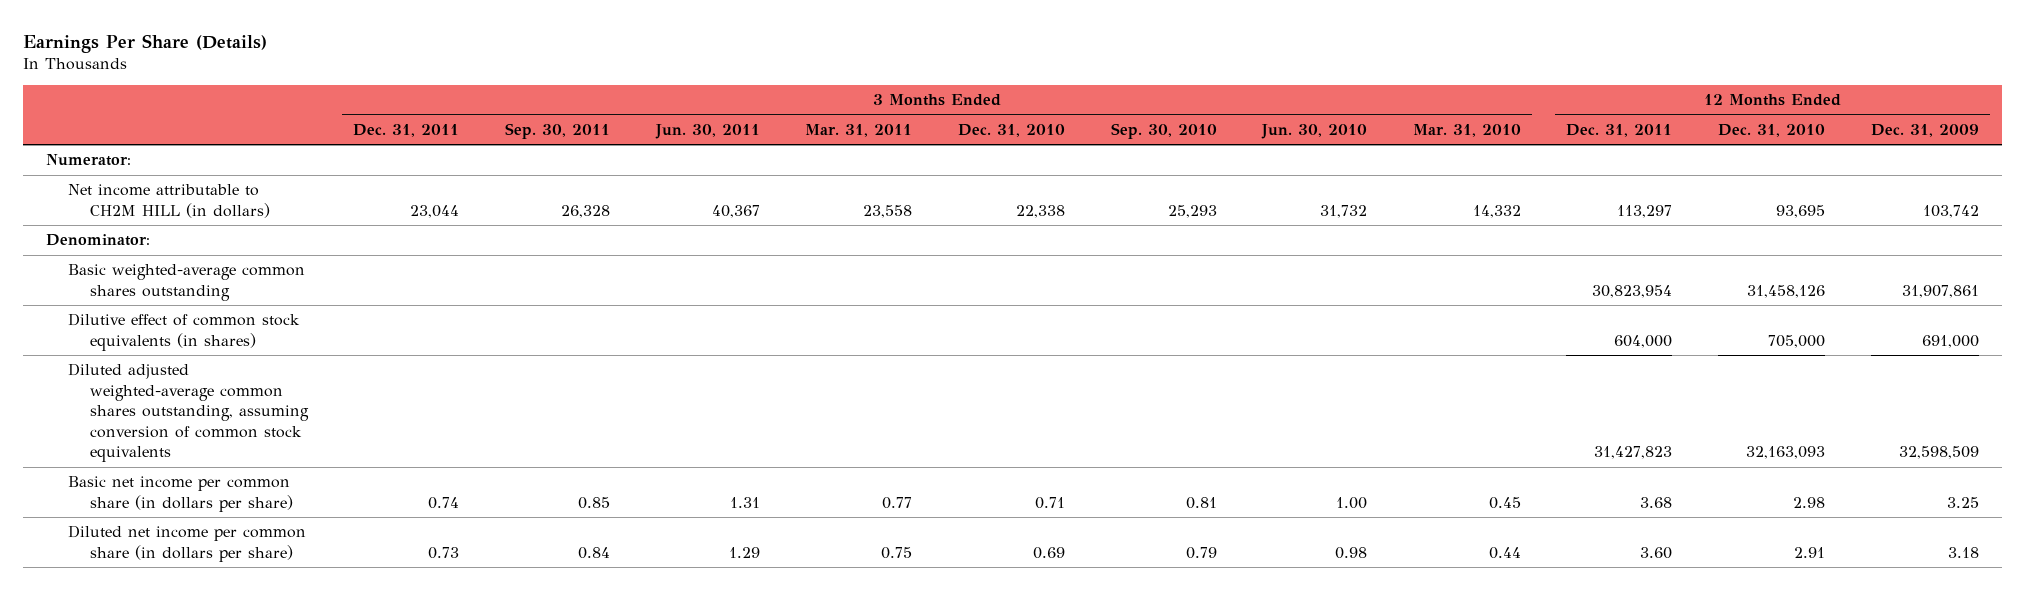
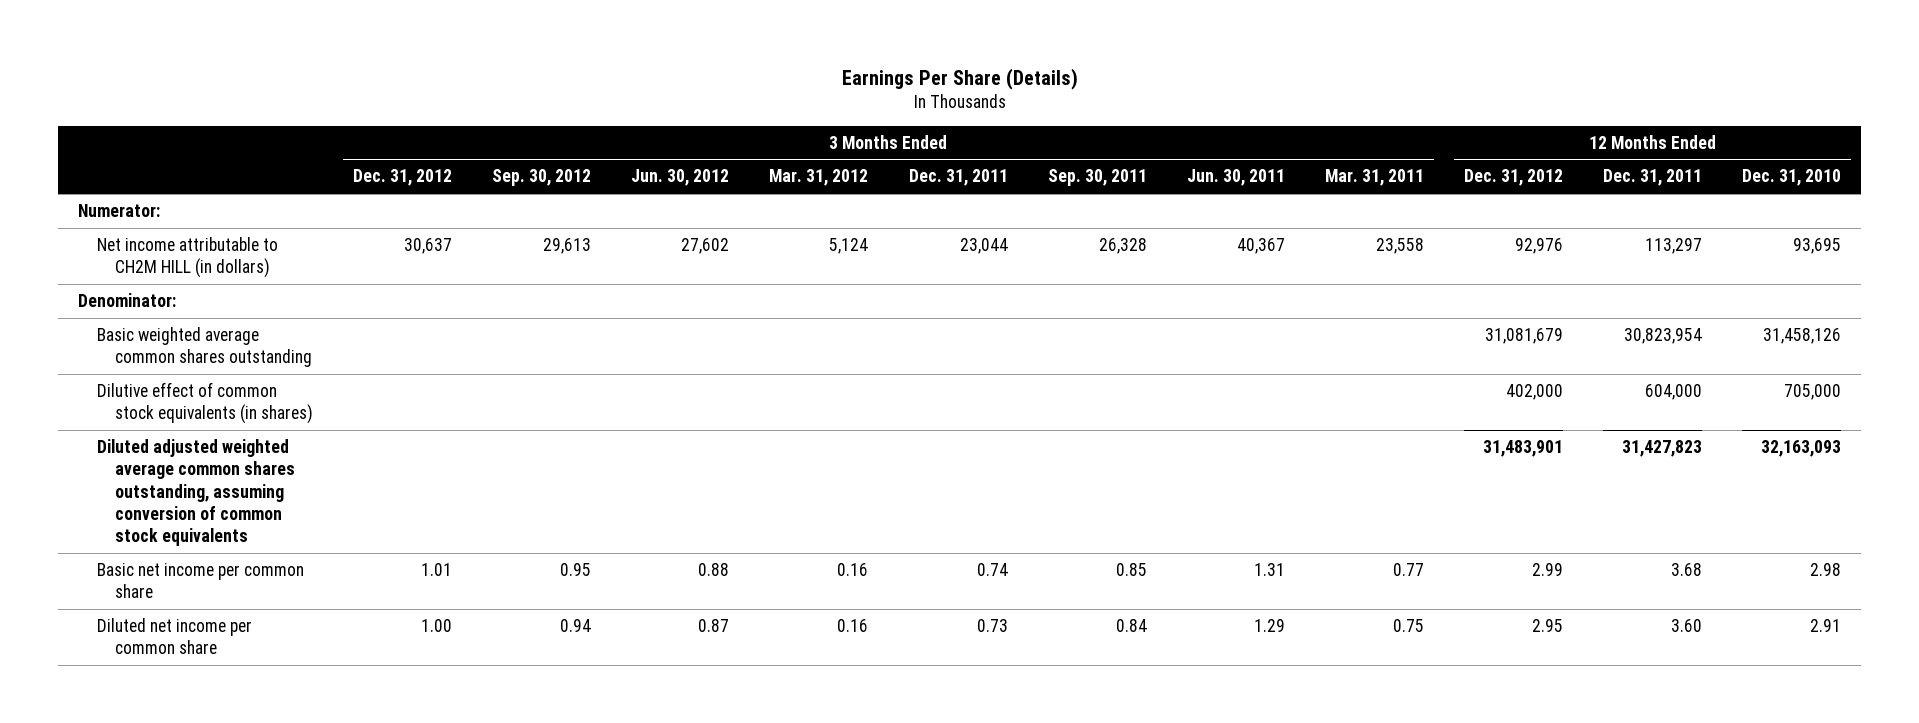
[957,123,1065,137] Dec. 31, 2010 -> none
[1110,122,1217,139] Sep. 30, 2010 -> none
[1261,123,1368,139] Jun. 30, 2010 -> none
[1412,123,1521,137] Mar. 31, 2010 -> none
[1870,123,1979,137] Dec. 31, 2009 -> none
none -> [353,169,453,187] Dec. 31, 2012
none -> [492,169,592,187] Sep. 30, 2012
none -> [631,169,730,187] Jun. 30, 2012
none -> [769,169,869,187] Mar. 31, 2012
none -> [1464,169,1564,187] Dec. 31, 2012
[67,264,305,301] Basic weighted-average common shares outstanding -> [96,327,312,368] Basic weighted average common shares outstanding
[67,363,309,463] Diluted adjusted weighted-average common shares outstanding, assuming conversion of common stock equivalents -> [96,439,295,547] Diluted adjusted weighted average common shares outstanding, assuming conversion of common stock equivalents
[67,476,293,512] Basic net income per common share (in dollars per share) -> [96,563,304,599] Basic net income per common share
[67,525,306,562] Diluted net income per common share (in dollars per share) -> [96,618,252,655] Diluted net income per common share

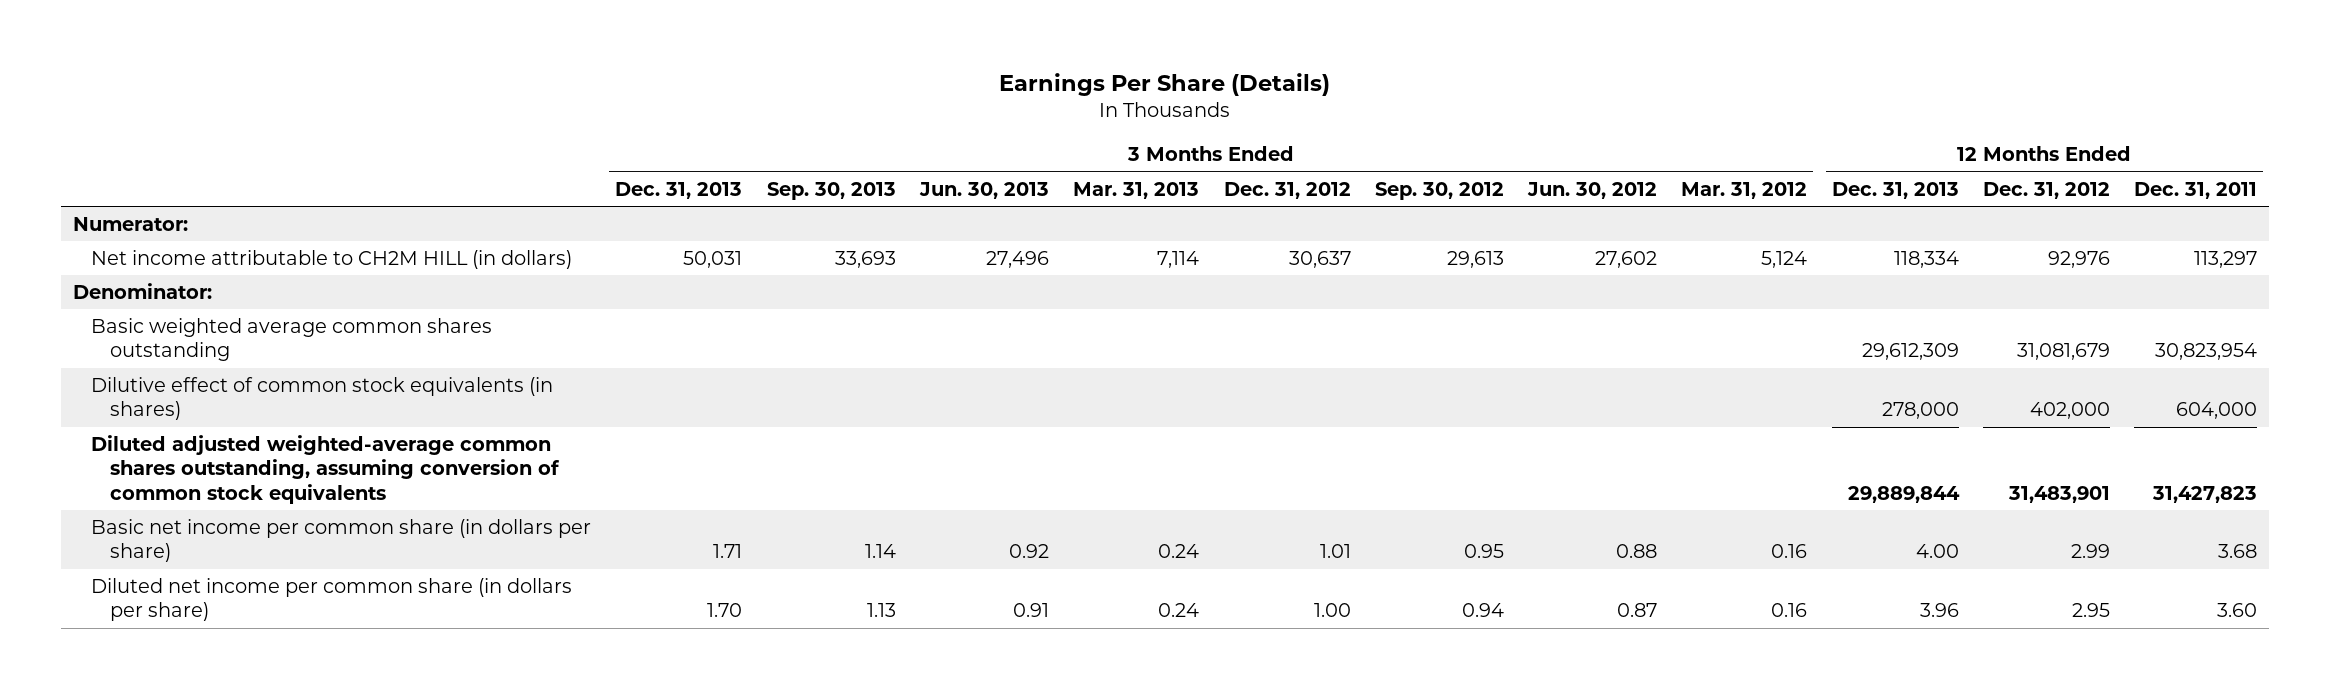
[908,169,1008,187] Dec. 31, 2011 -> none
[1047,169,1147,187] Sep. 30, 2011 -> none
[1186,169,1285,187] Jun. 30, 2011 -> none
[1324,169,1424,187] Mar. 31, 2011 -> none
[1742,169,1842,187] Dec. 31, 2010 -> none
none -> [615,181,743,199] Dec. 31, 2013
none -> [766,181,896,200] Sep. 30, 2013
none -> [919,181,1050,199] Jun. 30, 2013
none -> [1073,181,1200,199] Mar. 31, 2013
none -> [1831,181,1959,199] Dec. 31, 2013
[96,439,295,547] Diluted adjusted weighted average common shares outstanding, assuming conversion of common stock equivalents -> [91,435,560,504] Diluted adjusted weighted-average common shares outstanding, assuming conversion of common stock equivalents
[96,563,304,599] Basic net income per common share -> [91,519,592,563] Basic net income per common share (in dollars per share)
[96,618,252,655] Diluted net income per common share -> [91,578,573,622] Diluted net income per common share (in dollars per share)

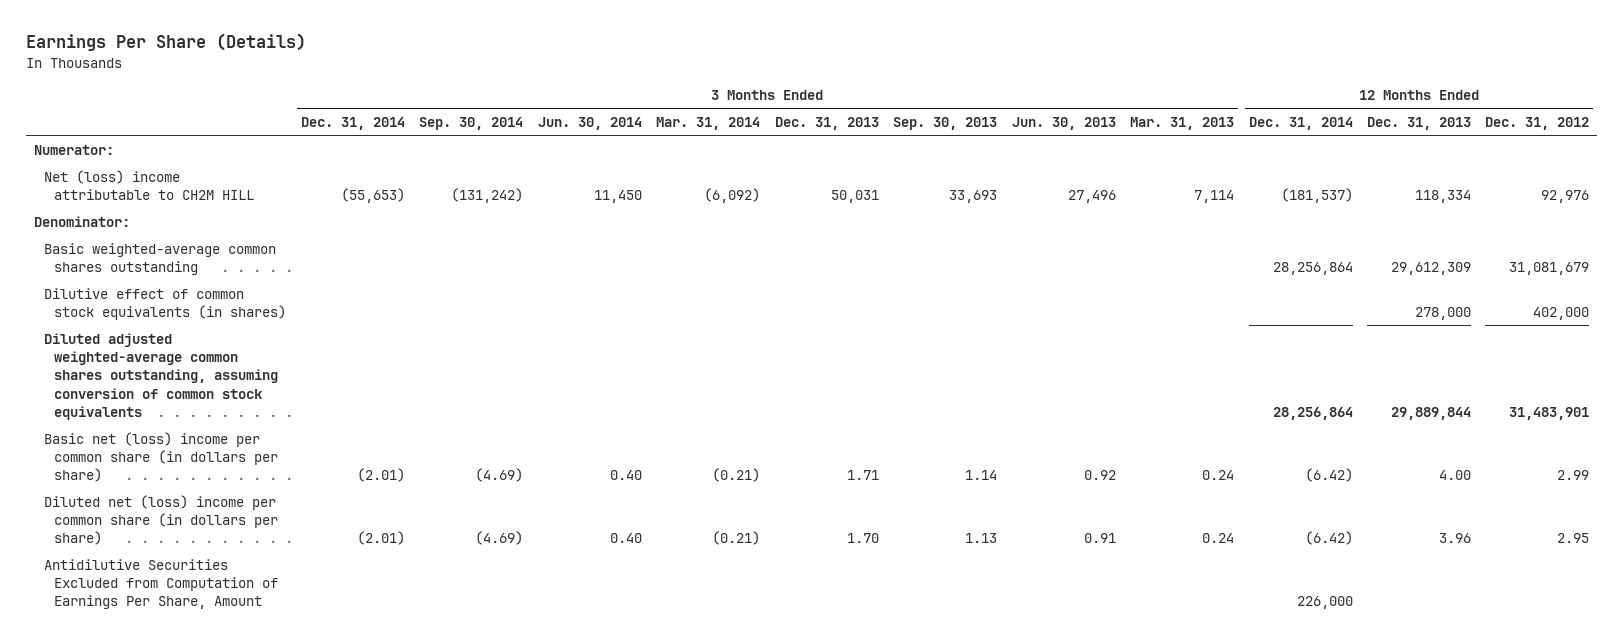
[1223,181,1351,199] Dec. 31, 2012 -> none
[1374,181,1504,200] Sep. 30, 2012 -> none
[1527,181,1658,199] Jun. 30, 2012 -> none
[1681,181,1808,199] Mar. 31, 2012 -> none
[2134,181,2258,199] Dec. 31, 2011 -> none
none -> [300,116,405,130] Dec. 31, 2014
none -> [419,116,524,130] Sep. 30, 2014
none -> [537,116,642,130] Jun. 30, 2014
none -> [656,116,761,130] Mar. 31, 2014
none -> [1248,116,1353,130] Dec. 31, 2014
[91,250,573,270] Net income attributable to CH2M HILL (in dollars) -> [43,169,255,200] Net (loss) income attributable to CH2M HILL
[91,318,493,362] Basic weighted average common shares outstanding -> [43,242,276,275] Basic weighted-average common shares outstanding
[91,519,592,563] Basic net income per common share (in dollars per share) -> [43,431,279,483] Basic net (loss) income per common share (in dollars per share)
[91,578,573,622] Diluted net income per common share (in dollars per share) -> [43,494,279,546] Diluted net (loss) income per common share (in dollars per share)
none -> [43,558,279,610] Antidilutive Securities Excluded from Computation of Earnings Per Share, Amount

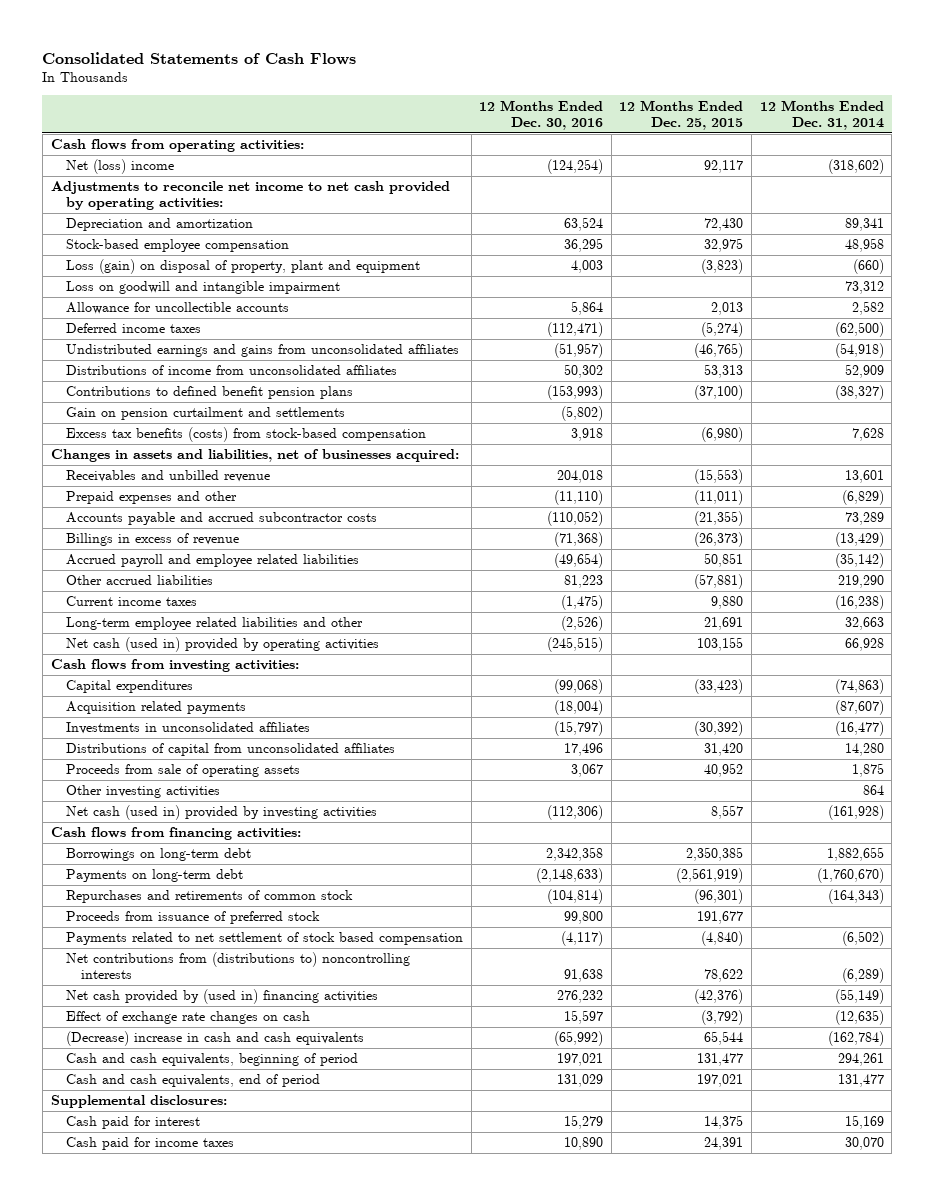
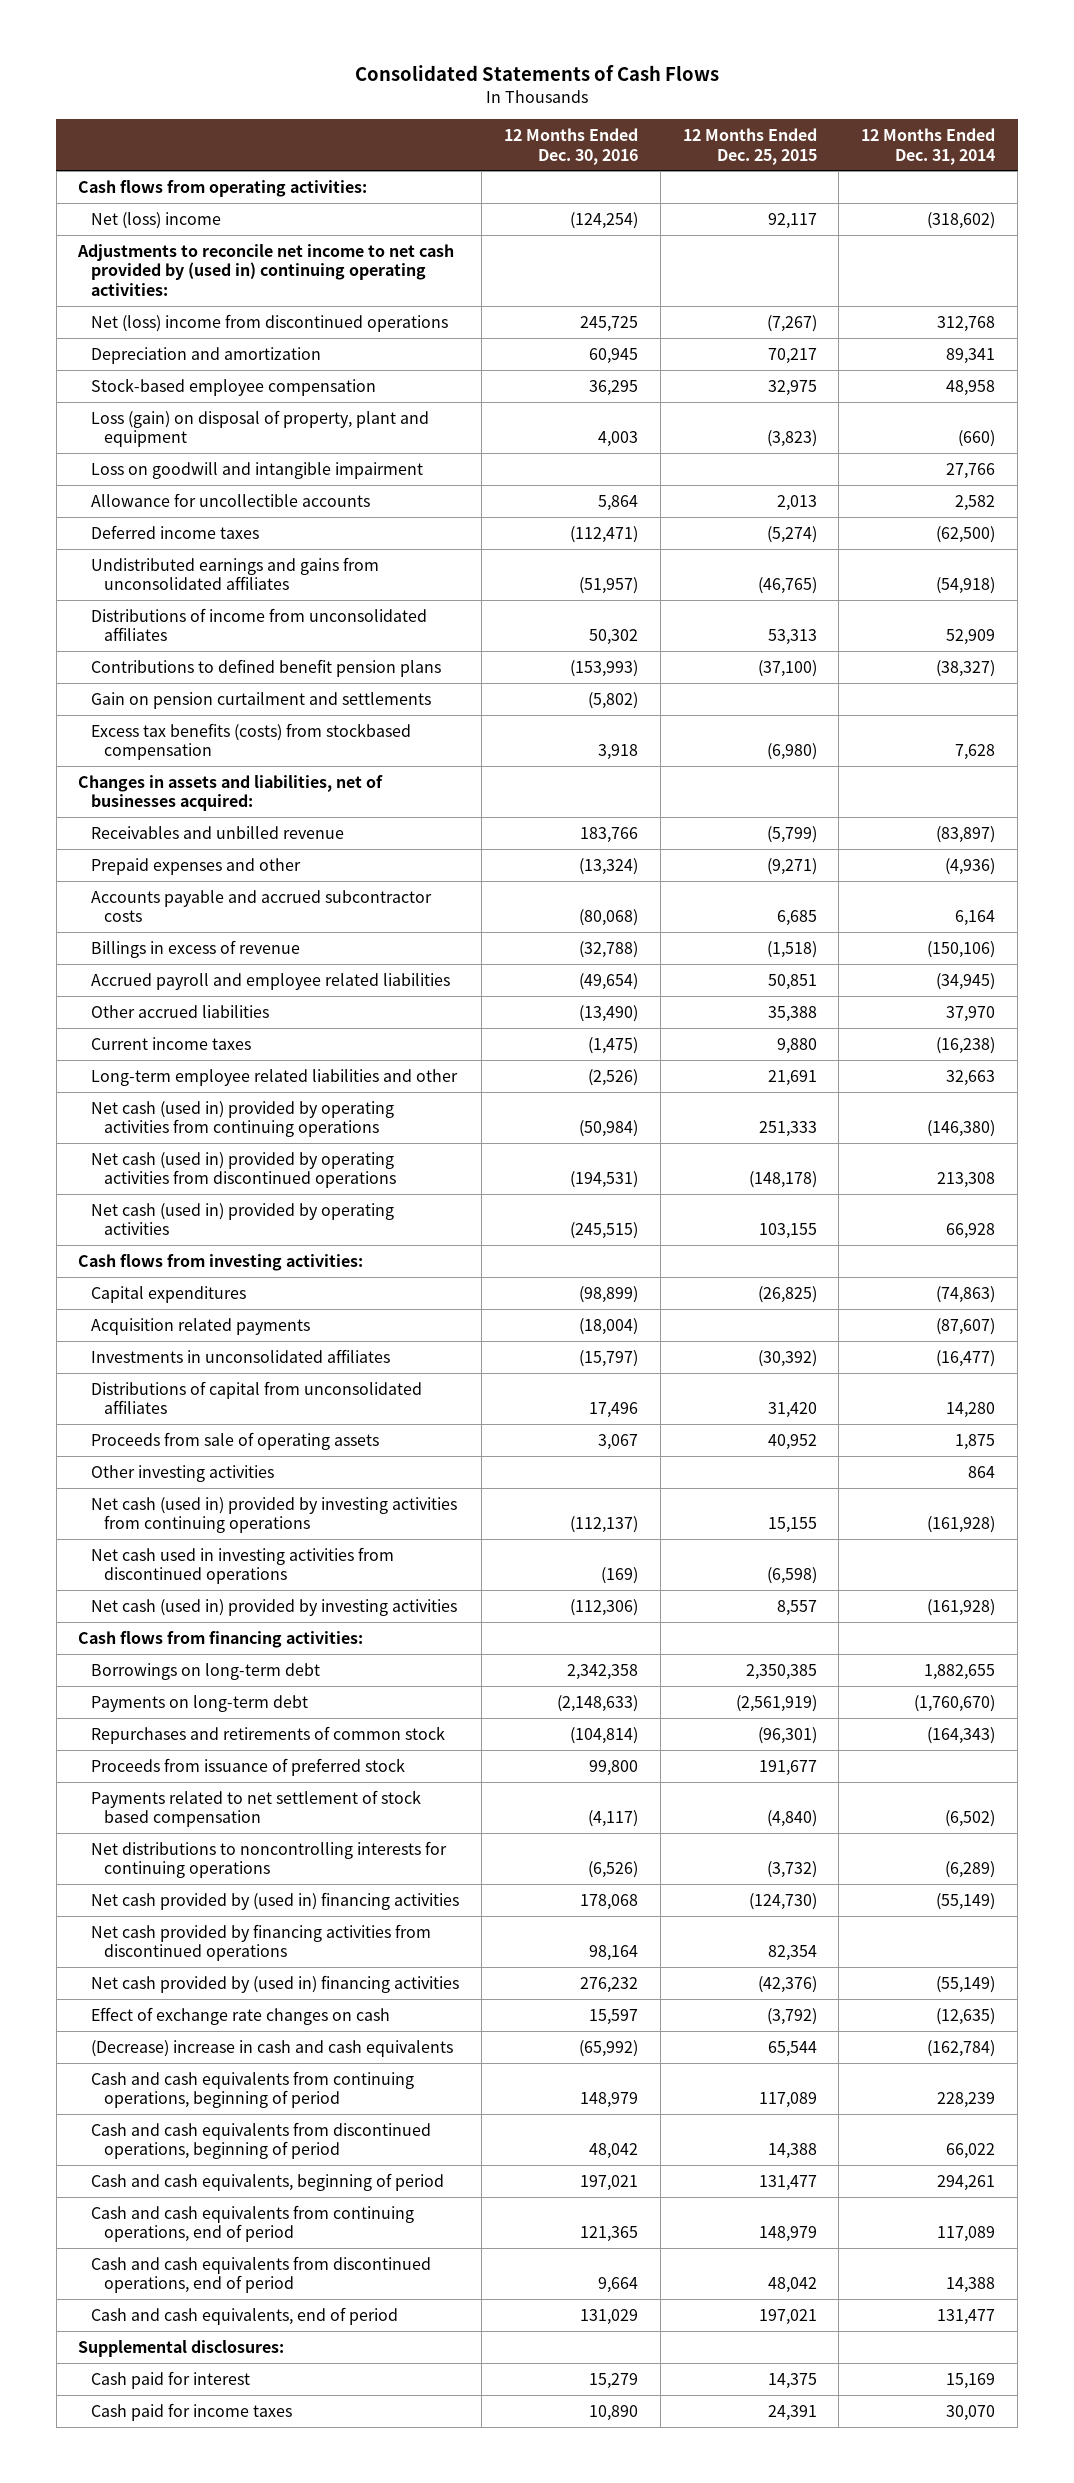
[50,181,450,211] Adjustments to reconcile net income to net cash provided by operating activities: -> [77,243,455,296] Adjustments to reconcile net income to net cash provided by (used in) continuing operating activities:
none -> [91,313,449,332] Net (loss) income from discontinued operations
[564,217,604,232] 63,524 -> [588,347,638,364] 60,945
[704,218,744,232] 72,430 -> [767,347,817,364] 70,217
[844,281,884,295] 73,312 -> [946,462,996,479] 27,766
[65,427,426,443] Excess tax benefits (costs) from stock-based compensation -> [91,722,412,761] Excess tax benefits (costs) from stockbased compensation
[557,470,604,484] 204,018 -> [579,826,638,843] 183,766
[694,469,744,485] (15,553) -> [766,825,817,843] (5,799)
[844,470,884,484] 13,601 -> [936,825,996,843] (83,897)
[554,490,604,506] (11,110) -> [578,857,638,875] (13,324)
[694,490,744,506] (11,011) -> [766,857,817,875] (9,271)
[841,490,884,506] (6,829) -> [945,857,996,875] (4,936)
[547,511,604,527] (110,052) -> [578,909,638,927] (80,068)
[694,511,744,527] (21,355) -> [776,910,817,927] 6,685
[844,512,884,526] 73,289 -> [955,910,996,927] 6,164
[554,532,604,548] (71,368) -> [578,940,638,958] (32,788)
[694,532,744,548] (26,373) -> [766,940,817,958] (1,518)
[834,532,884,548] (13,429) -> [927,940,996,958] (150,106)
[834,553,884,569] (35,142) -> [936,972,996,990] (34,945)
[564,575,604,589] 81,223 -> [578,1004,638,1022] (13,490)
[694,574,744,590] (57,881) -> [767,1005,817,1022] 35,388
[837,575,884,589] 219,290 -> [946,1005,996,1022] 37,970
none -> [91,1100,395,1138] Net cash (used in) provided by operating activities from continuing operations
none -> [91,1151,396,1189] Net cash (used in) provided by operating activities from discontinued operations
[554,679,604,695] (99,068) -> [578,1285,638,1303] (98,899)
[694,679,744,695] (33,423) -> [757,1285,817,1303] (26,825)
none -> [91,1496,458,1534] Net cash (used in) provided by investing activities from continuing operations
none -> [91,1546,395,1585] Net cash used in investing activities from discontinued operations
[65,952,410,980] Net contributions from (distributions to) noncontrolling interests -> [91,1840,448,1879] Net distributions to noncontrolling interests for continuing operations
[564,969,604,983] 91,638 -> [587,1861,638,1879] (6,526)
[704,969,744,983] 78,622 -> [766,1861,817,1879] (3,732)
none -> [91,1891,460,1910] Net cash provided by (used in) financing activities
none -> [91,1923,432,1962] Net cash provided by financing activities from discontinued operations
none -> [91,2070,415,2109] Cash and cash equivalents from continuing operations, beginning of period
none -> [91,2121,432,2160] Cash and cash equivalents from discontinued operations, beginning of period
none -> [91,2204,415,2243] Cash and cash equivalents from continuing operations, end of period
none -> [91,2255,432,2294] Cash and cash equivalents from discontinued operations, end of period

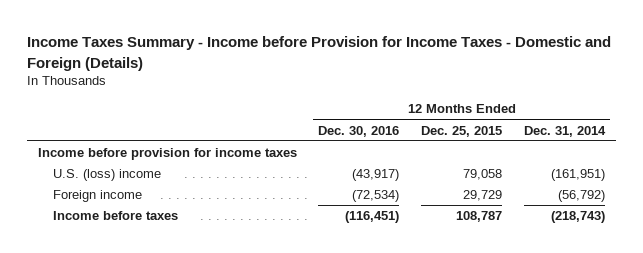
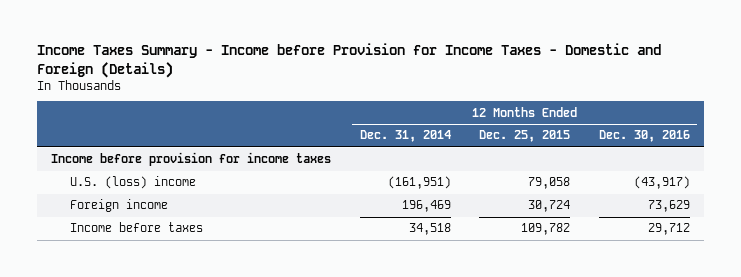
[352,190,400,203] (72,534) -> [647,200,690,213] 73,629
[463,190,503,202] 29,729 -> [528,200,571,213] 30,724
[557,190,605,203] (56,792) -> [401,200,451,213] 196,469
[345,211,400,224] (116,451) -> [647,223,690,236] 29,712
[456,211,503,223] 108,787 -> [521,223,571,236] 109,782
[550,211,605,224] (218,743) -> [408,223,451,236] 34,518

